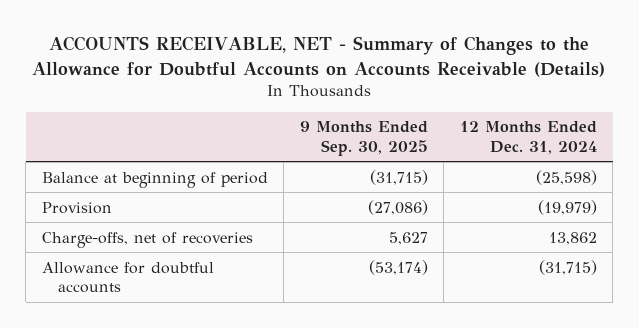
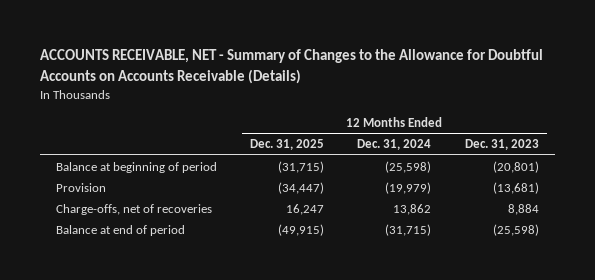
[299,121,428,156] 9 Months Ended Sep. 30, 2025 -> none
none -> [250,139,325,151] Dec. 31, 2025
none -> [464,139,539,151] Dec. 31, 2023
[41,261,214,293] Allowance for doubtful accounts -> [56,224,186,236] Balance at end of period

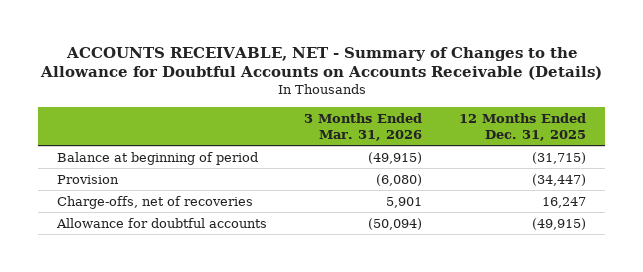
[357,139,432,151] Dec. 31, 2024 -> none
[464,139,539,151] Dec. 31, 2023 -> none
none -> [304,112,423,141] 3 Months Ended Mar. 31, 2026
[56,224,186,236] Balance at end of period -> [55,217,267,228] Allowance for doubtful accounts

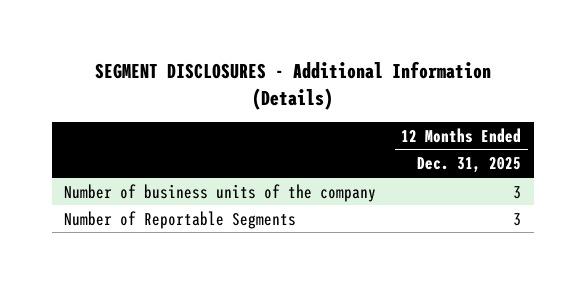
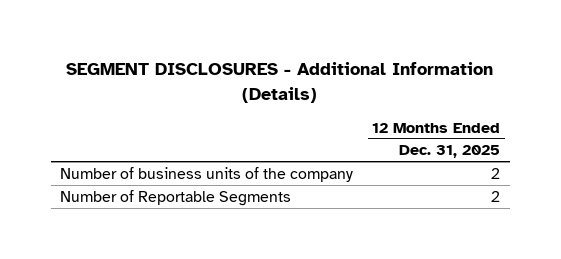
[513,185,522,199] 3 -> [491,167,501,179] 2
[513,212,522,226] 3 -> [491,190,501,202] 2

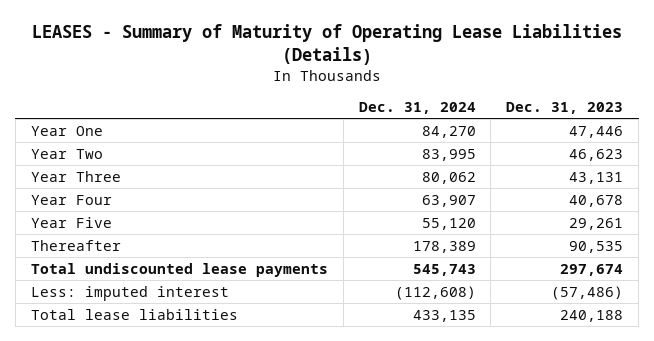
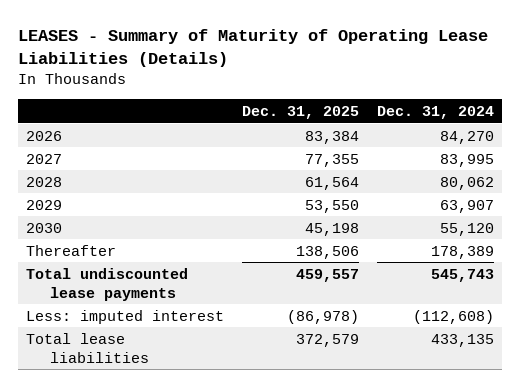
[506,101,624,114] Dec. 31, 2023 -> none
none -> [241,106,359,120] Dec. 31, 2025
[30,125,103,136] Year One -> [26,130,63,141] 2026
[30,148,103,159] Year Two -> [26,153,63,164] 2027
[30,170,121,182] Year Three -> [26,176,63,187] 2028
[30,194,112,205] Year Four -> [26,199,63,210] 2029
[30,216,112,228] Year Five -> [26,222,63,233] 2030

